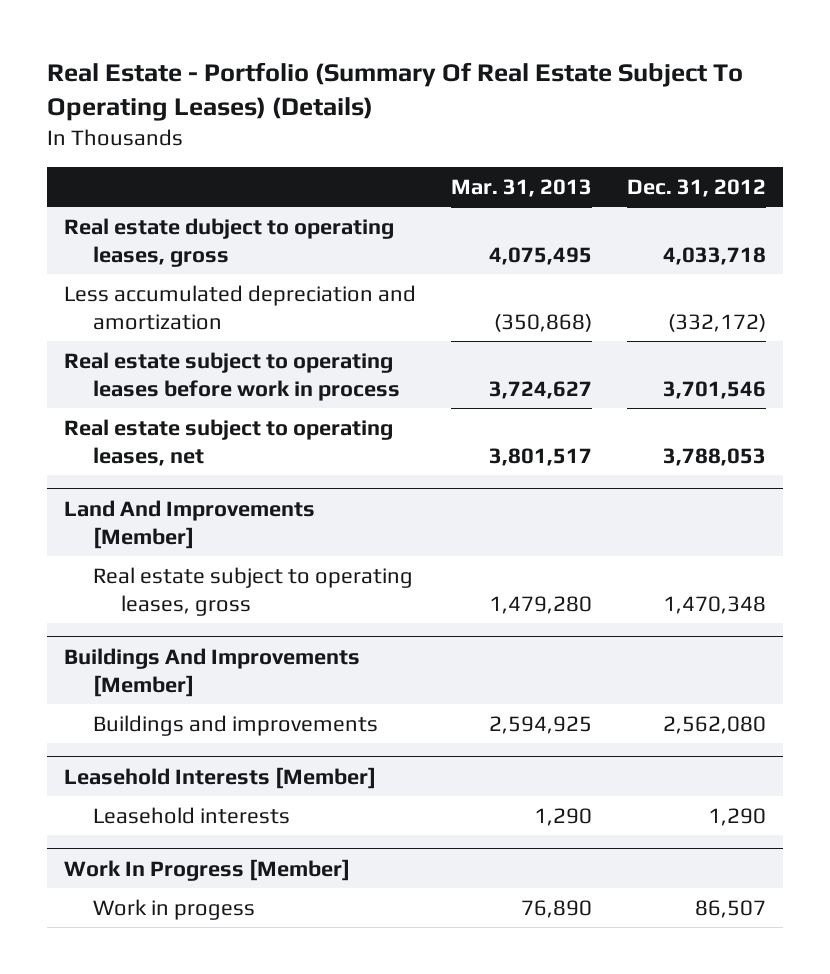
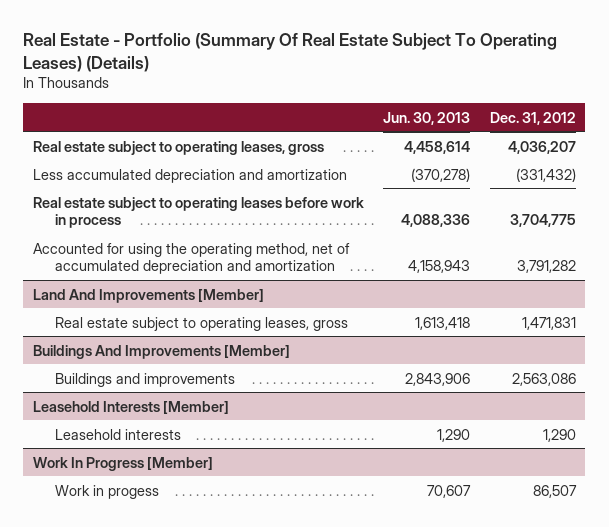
[450,178,592,197] Mar. 31, 2013 -> none
none -> [383,111,471,125] Jun. 30, 2013
[64,418,394,466] Real estate subject to operating leases, net -> none
[64,217,395,267] Real estate dubject to operating leases, gross -> [33,140,325,155] Real estate subject to operating leases, gross
[662,246,766,265] 4,033,718 -> [507,140,576,154] 4,036,207
[667,313,766,332] (332,172) -> [515,167,576,182] (331,432)
[662,380,766,399] 3,701,546 -> [509,214,576,228] 3,704,775
none -> [33,242,351,275] Accounted for using the operating method, net of accumulated depreciation and amortization
[662,595,766,614] 1,470,348 -> [521,316,576,330] 1,471,831
[662,715,766,734] 2,562,080 -> [511,372,576,386] 2,563,086

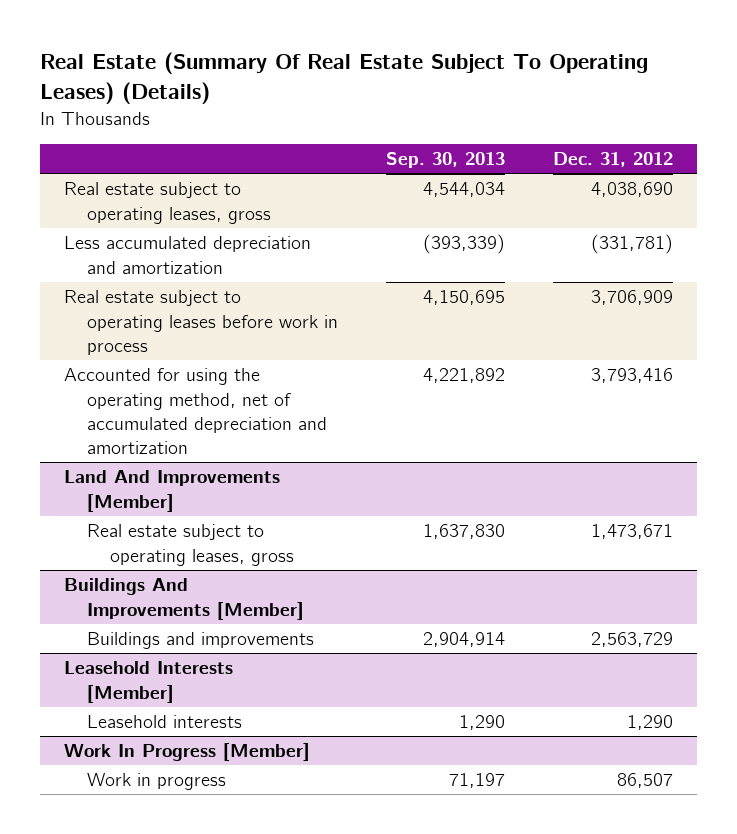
[23,33,558,72] Real Estate - Portfolio (Summary Of Real Estate Subject To Operating Leases) (Details) -> [39,52,648,104] Real Estate (Summary Of Real Estate Subject To Operating Leases) (Details)
[383,111,471,125] Jun. 30, 2013 -> none
none -> [386,152,506,169] Sep. 30, 2013
[507,140,576,154] 4,036,207 -> [591,182,674,198] 4,038,690
[515,167,576,182] (331,432) -> [591,234,674,255] (331,781)
[509,214,576,228] 3,704,775 -> [591,290,674,306] 3,706,909
[516,260,576,274] 3,791,282 -> [591,368,674,384] 3,793,416
[521,316,576,330] 1,471,831 -> [591,524,674,540] 1,473,671
[511,372,576,386] 2,563,086 -> [591,632,674,648] 2,563,729
[54,484,159,499] Work in progess -> [86,773,226,791] Work in progress

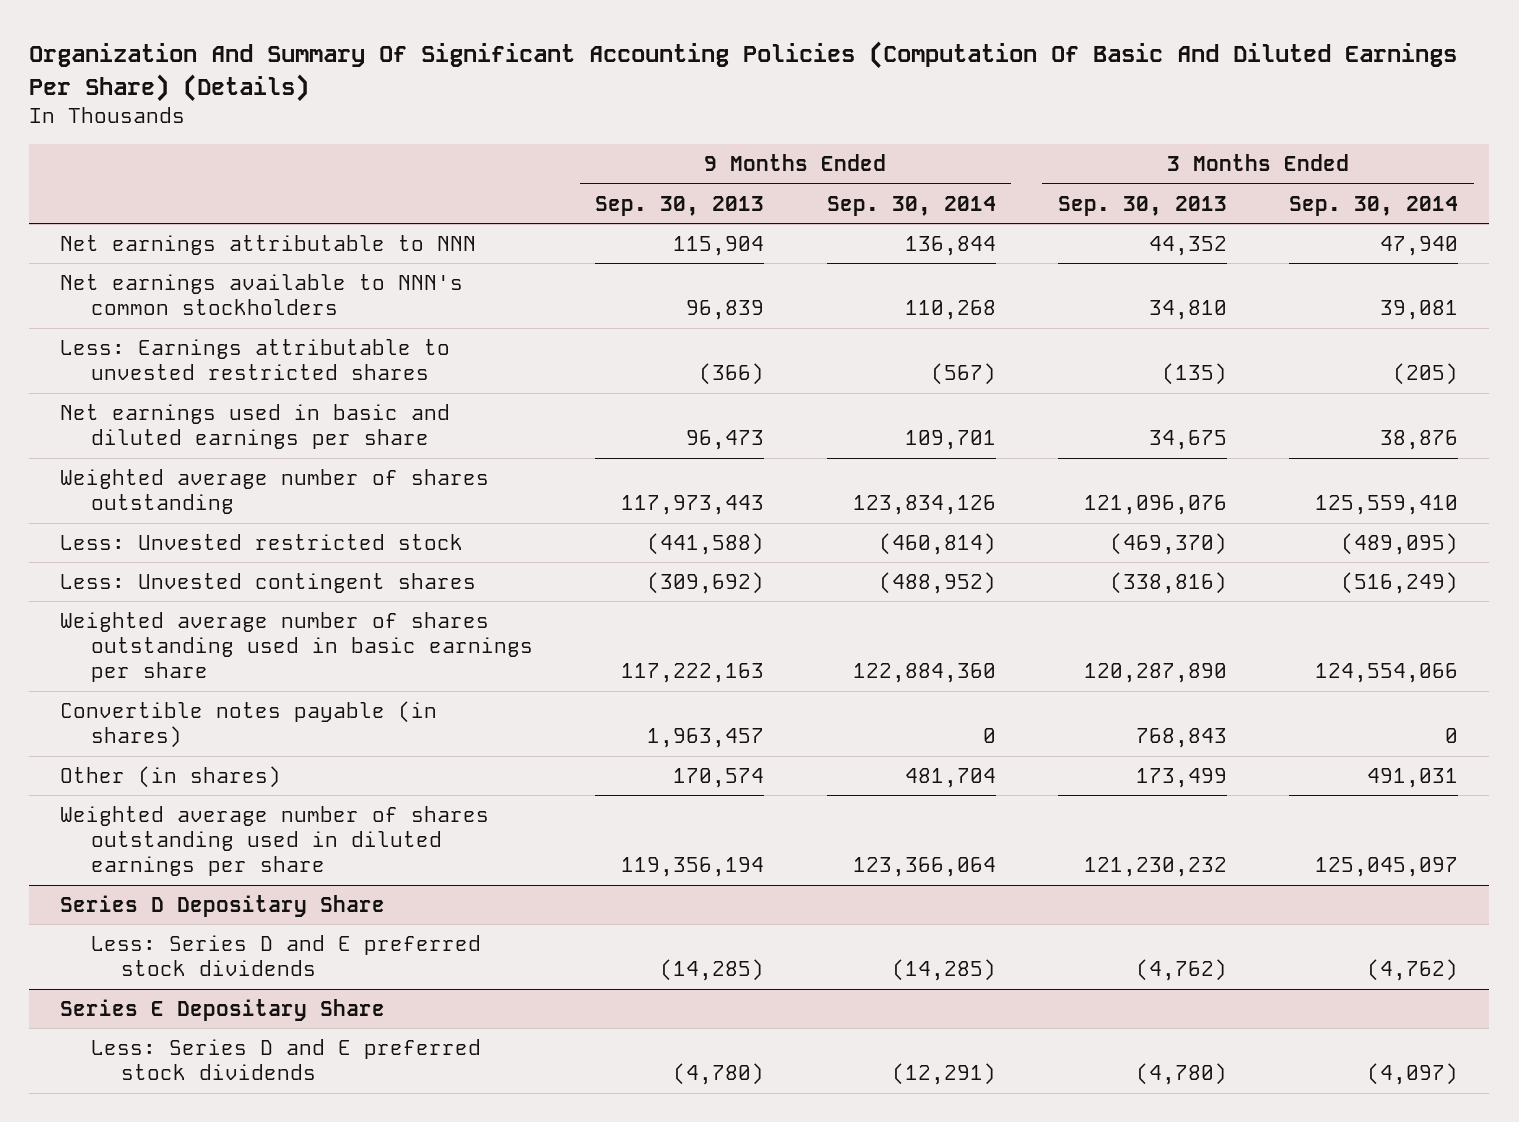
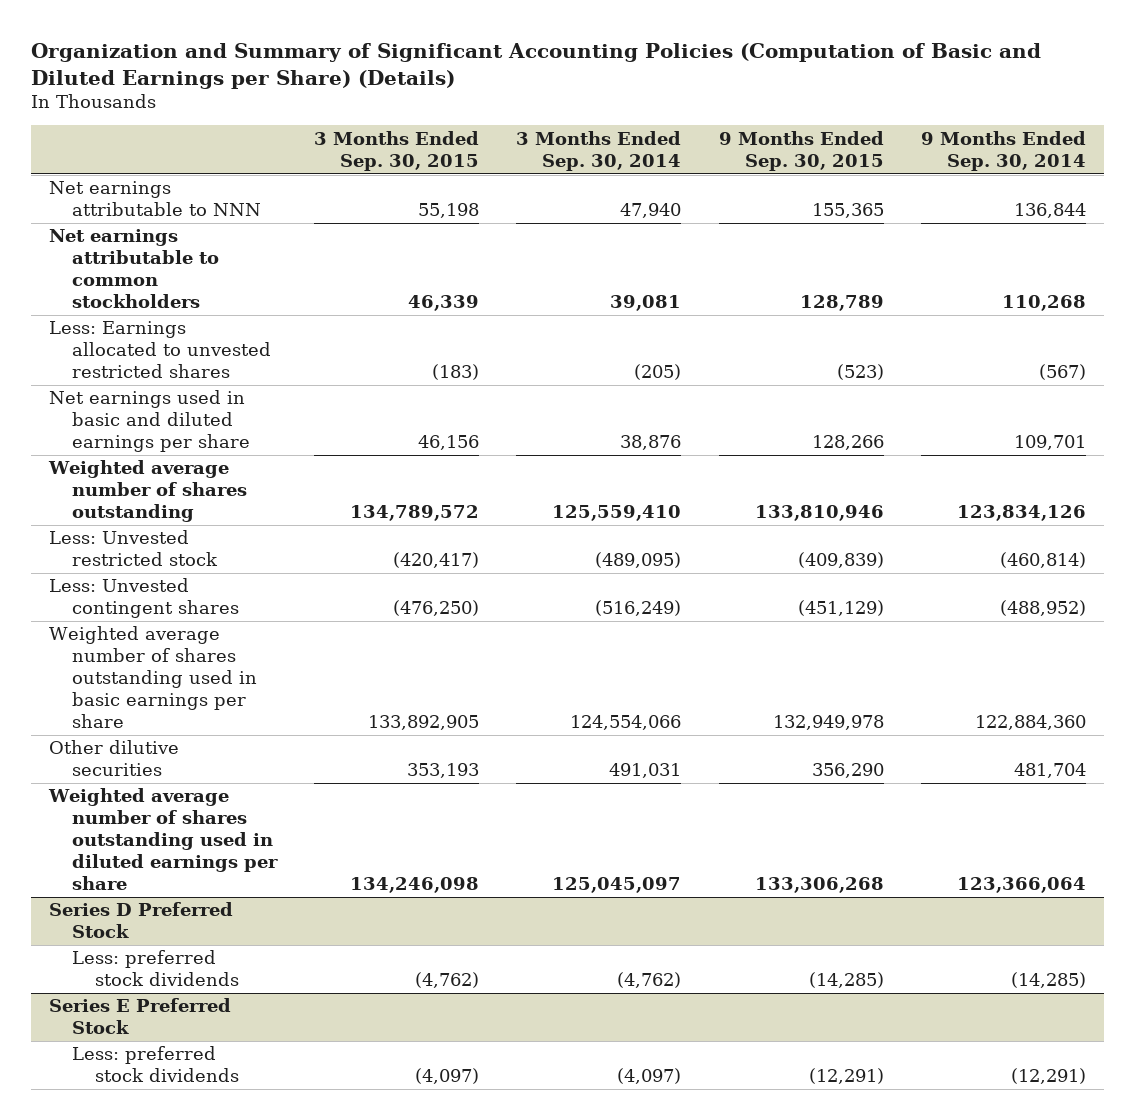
[29,41,1458,102] Organization And Summary Of Significant Accounting Policies (Computation Of Basic And Diluted Earnings Per Share) (Details) -> [30,42,1041,89] Organization and Summary of Significant Accounting Policies (Computation of Basic and Diluted Earnings per Share) (Details)
[595,195,765,216] Sep. 30, 2013 -> none
[1057,195,1227,216] Sep. 30, 2013 -> none
none -> [314,130,480,171] 3 Months Ended Sep. 30, 2015
none -> [718,130,884,171] 9 Months Ended Sep. 30, 2015
[60,274,464,316] Net earnings available to NNN's common stockholders -> [49,229,220,309] Net earnings attributable to common stockholders
[60,339,451,381] Less: Earnings attributable to unvested restricted shares -> [49,321,272,379] Less: Earnings allocated to unvested restricted shares
[60,701,438,749] Convertible notes payable (in shares) -> none
[60,766,282,789] Other (in shares) -> [49,740,180,777] Other dilutive securities
[60,895,386,918] Series D Depositary Share -> none
[60,999,386,1022] Series E Depositary Share -> none
none -> [49,902,234,939] Series D Preferred Stock
[90,935,481,977] Less: Series D and E preferred stock dividends -> [72,950,239,987] Less: preferred stock dividends
none -> [49,998,232,1035] Series E Preferred Stock
[90,1039,481,1081] Less: Series D and E preferred stock dividends -> [72,1046,239,1083] Less: preferred stock dividends

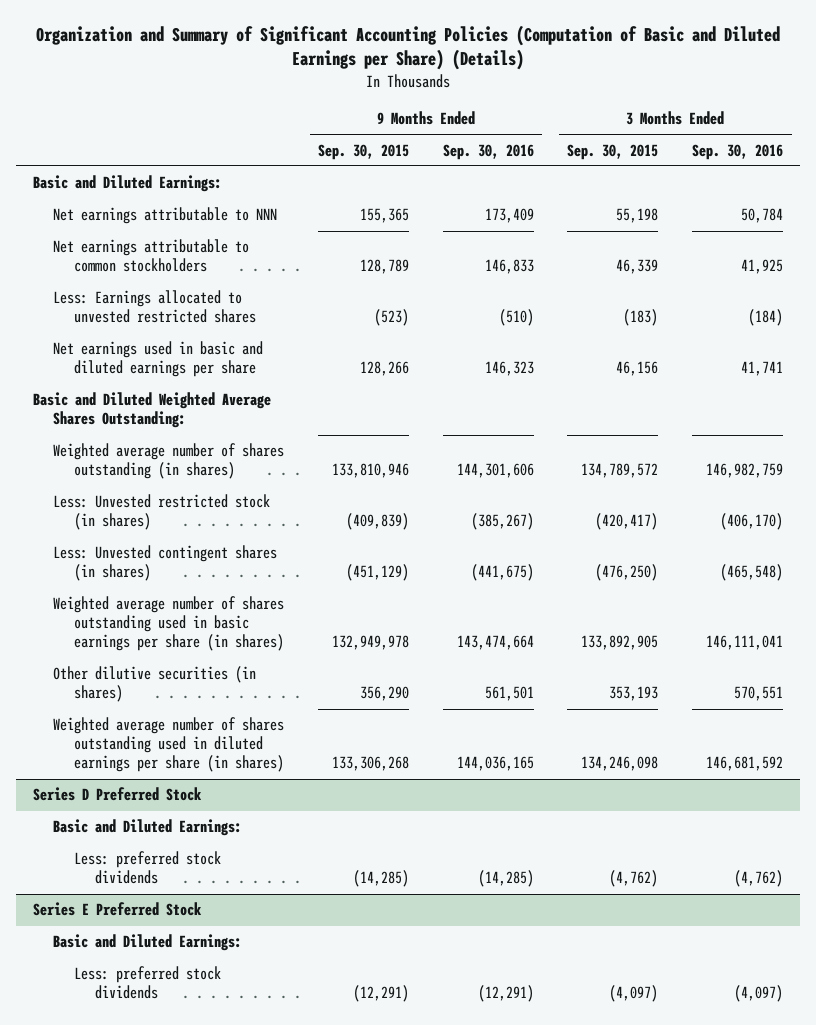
[516,130,682,171] 3 Months Ended Sep. 30, 2014 -> none
[920,130,1086,171] 9 Months Ended Sep. 30, 2014 -> none
none -> [442,143,534,160] Sep. 30, 2016
none -> [692,143,784,160] Sep. 30, 2016
none -> [32,175,222,193] Basic and Diluted Earnings:
none -> [32,392,271,429] Basic and Diluted Weighted Average Shares Outstanding:
[48,460,248,523] Weighted average number of shares outstanding -> [53,443,285,480] Weighted average number of shares outstanding (in shares)
[49,530,219,567] Less: Unvested restricted stock -> [53,494,271,531] Less: Unvested restricted stock (in shares)
[49,578,240,619] Less: Unvested contingent shares -> [53,545,278,582] Less: Unvested contingent shares (in shares)
[49,626,258,728] Weighted average number of shares outstanding used in basic earnings per share -> [53,596,285,652] Weighted average number of shares outstanding used in basic earnings per share (in shares)
[49,740,180,777] Other dilutive securities -> [53,666,257,703] Other dilutive securities (in shares)
[48,788,279,890] Weighted average number of shares outstanding used in diluted earnings per share -> [53,717,285,773] Weighted average number of shares outstanding used in diluted earnings per share (in shares)
none -> [53,819,243,837] Basic and Diluted Earnings:
none -> [53,934,243,952] Basic and Diluted Earnings:

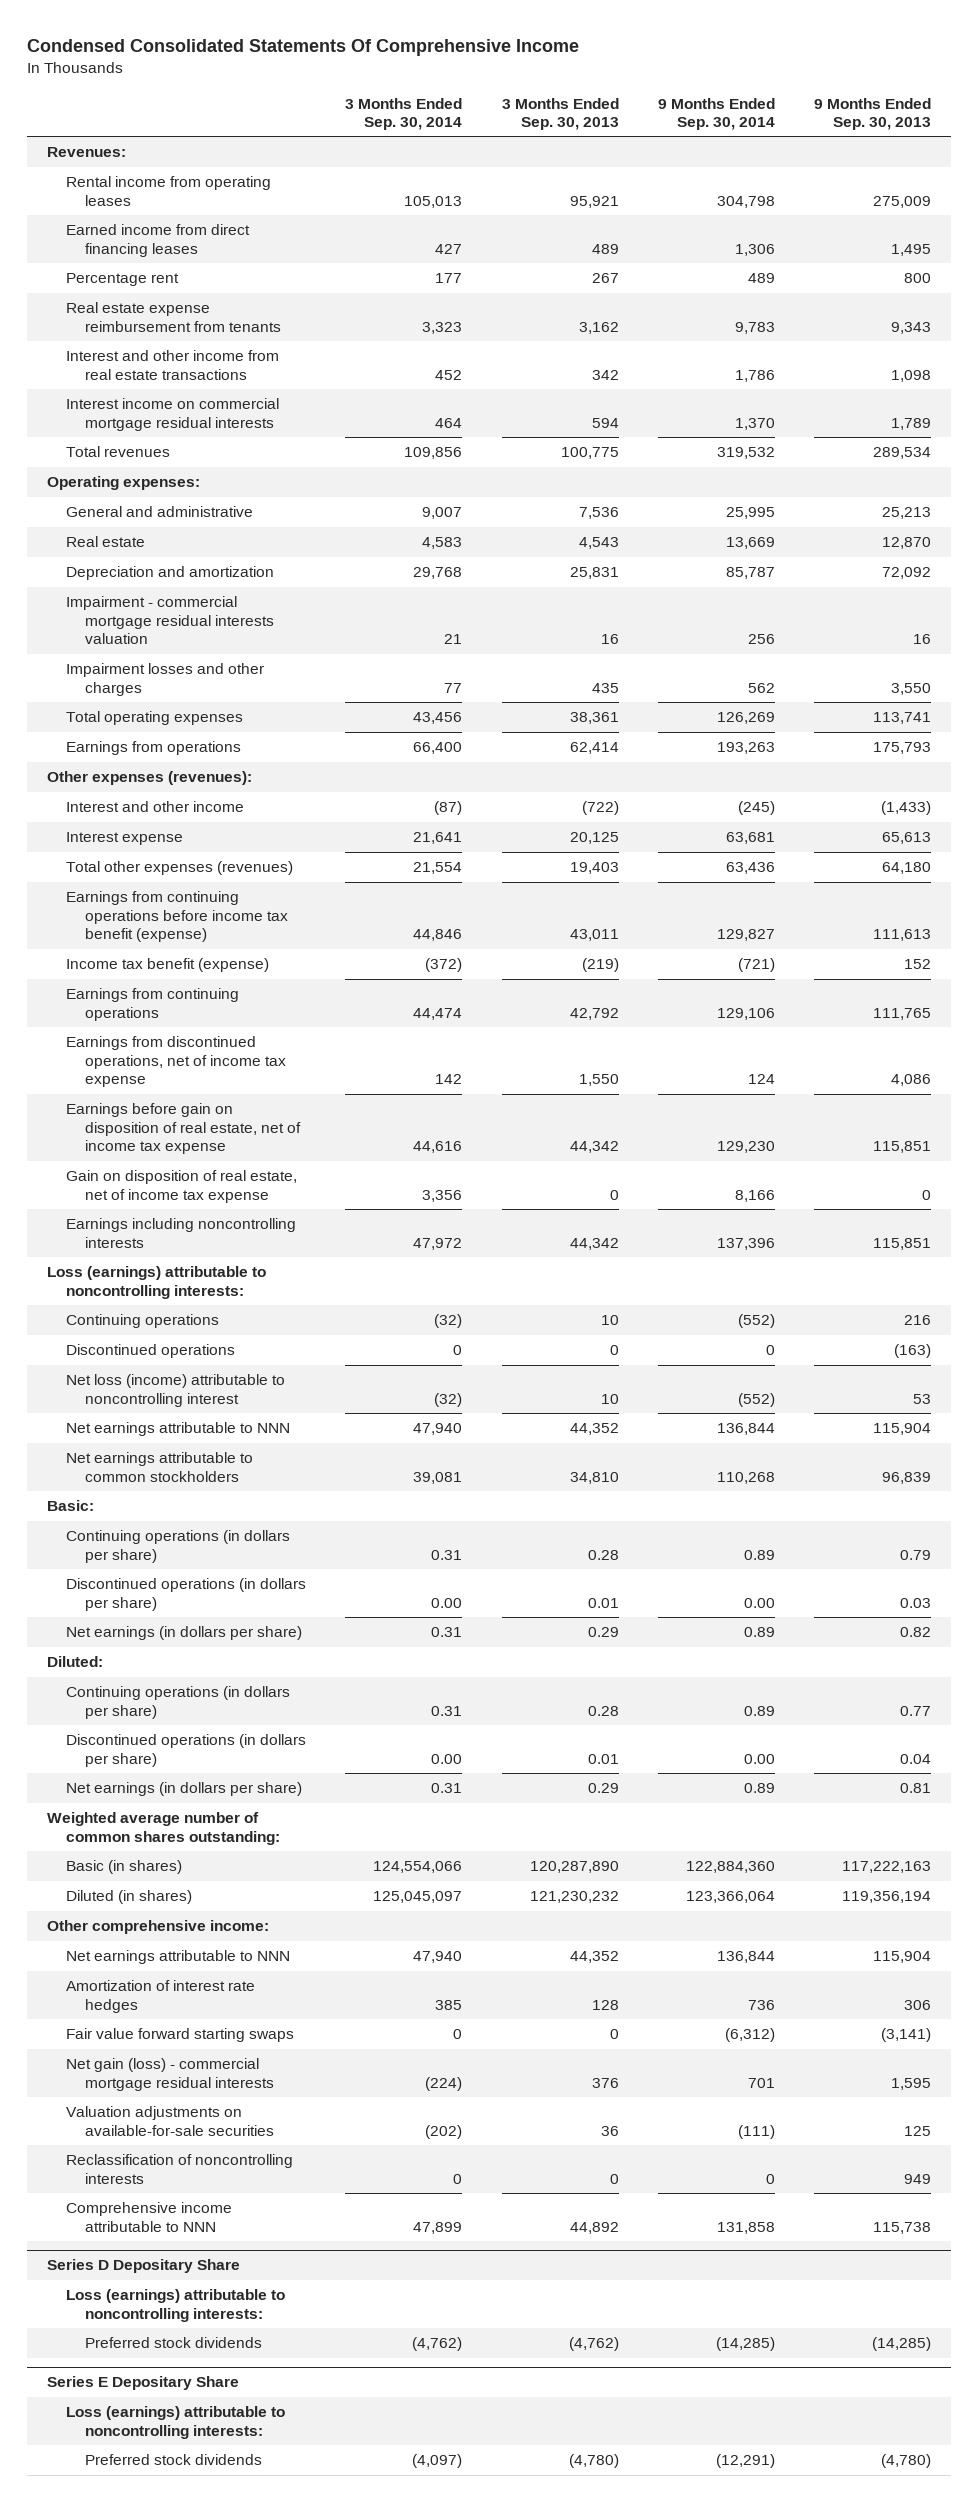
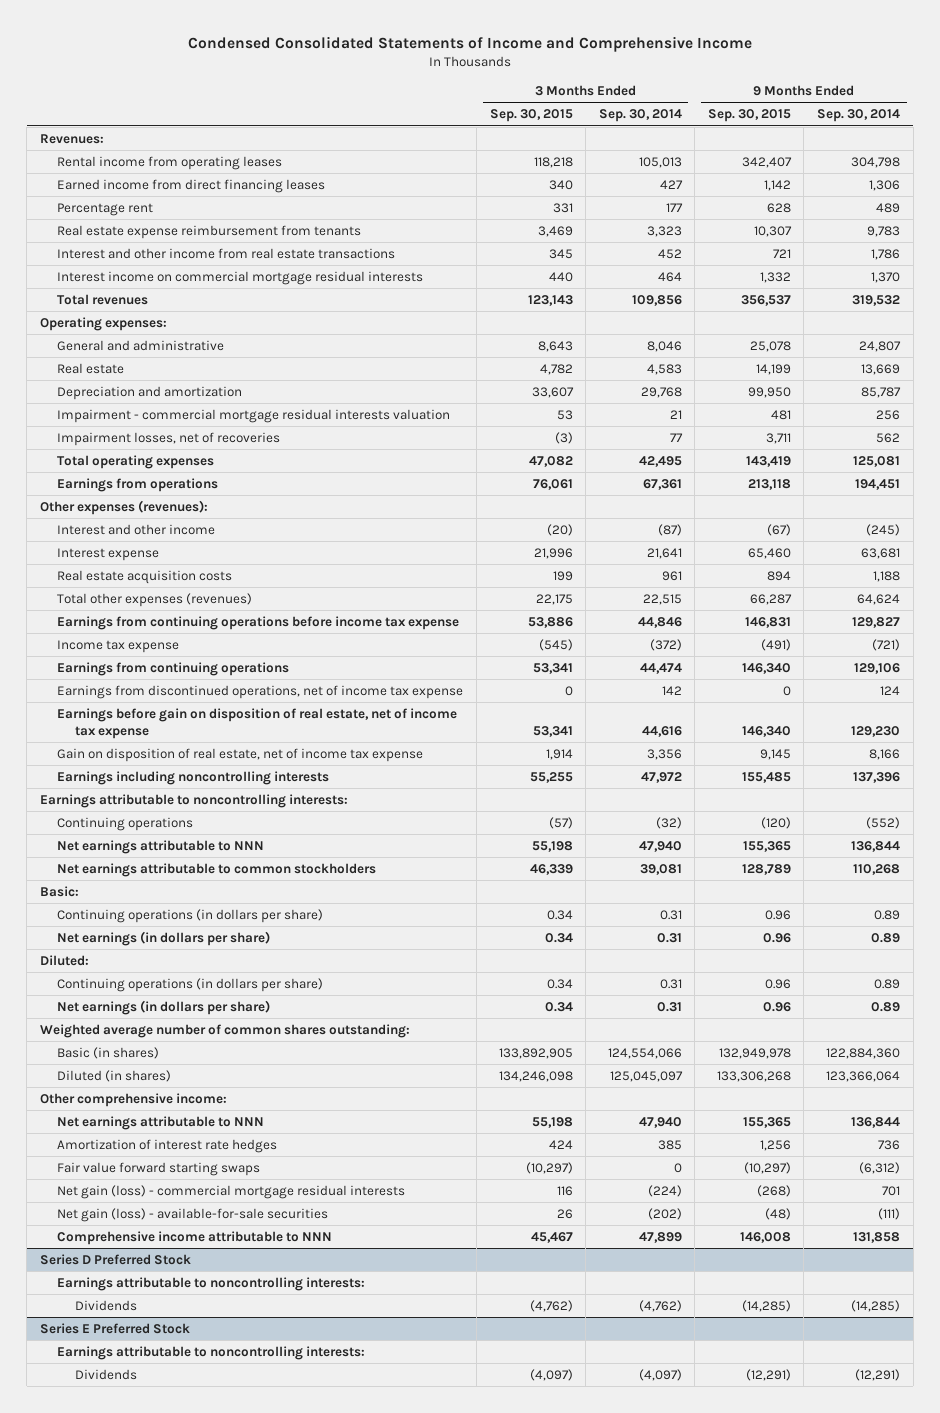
[27,38,580,56] Condensed Consolidated Statements Of Comprehensive Income -> [188,35,753,52] Condensed Consolidated Statements of Income and Comprehensive Income
[501,97,619,130] 3 Months Ended Sep. 30, 2013 -> none
[814,97,932,130] 9 Months Ended Sep. 30, 2013 -> none
none -> [489,109,573,123] Sep. 30, 2015
none -> [707,109,791,123] Sep. 30, 2015
[422,507,463,520] 9,007 -> [646,340,682,352] 8,046
[725,507,775,520] 25,995 -> [859,340,902,352] 24,807
[65,663,264,696] Impairment losses and other charges -> [57,431,281,446] Impairment losses, net of recoveries
[413,712,463,725] 43,456 -> [638,455,682,467] 42,495
[716,712,775,725] 126,269 -> [853,455,901,467] 125,081
[413,742,463,755] 66,400 -> [642,478,682,490] 67,361
[716,742,775,755] 193,263 -> [855,478,901,490] 194,451
none -> [57,569,233,584] Real estate acquisition costs
[413,862,463,875] 21,554 -> [642,593,682,605] 22,515
[725,862,775,875] 63,436 -> [857,593,901,605] 64,624
[65,891,288,943] Earnings from continuing operations before income tax benefit (expense) -> [57,615,460,630] Earnings from continuing operations before income tax expense
[65,958,269,973] Income tax benefit (expense) -> [57,639,180,653] Income tax expense
[46,1266,266,1299] Loss (earnings) attributable to noncontrolling interests: -> [40,793,349,808] Earnings attributable to noncontrolling interests:
[65,1344,235,1359] Discontinued operations -> none
[65,1374,285,1407] Net loss (income) attributable to noncontrolling interest -> none
[65,1578,306,1611] Discontinued operations (in dollars per share) -> none
[65,1734,306,1767] Discontinued operations (in dollars per share) -> none
[65,2154,293,2184] Reclassification of noncontrolling interests -> none
[65,2106,274,2136] Valuation adjustments on available-for-sale securities -> [57,1207,329,1222] Net gain (loss) - available-for-sale securities
[46,2259,240,2274] Series D Depositary Share -> none
[46,2376,239,2391] Series E Depositary Share -> none
none -> [40,1253,192,1265] Series D Preferred Stock
[65,2289,285,2322] Loss (earnings) attributable to noncontrolling interests: -> [57,1276,366,1291] Earnings attributable to noncontrolling interests:
[84,2337,262,2349] Preferred stock dividends -> [74,1299,137,1311] Dividends
none -> [40,1322,191,1334] Series E Preferred Stock
[65,2406,285,2439] Loss (earnings) attributable to noncontrolling interests: -> [57,1345,366,1360] Earnings attributable to noncontrolling interests:
[84,2454,262,2466] Preferred stock dividends -> [74,1368,137,1380] Dividends

